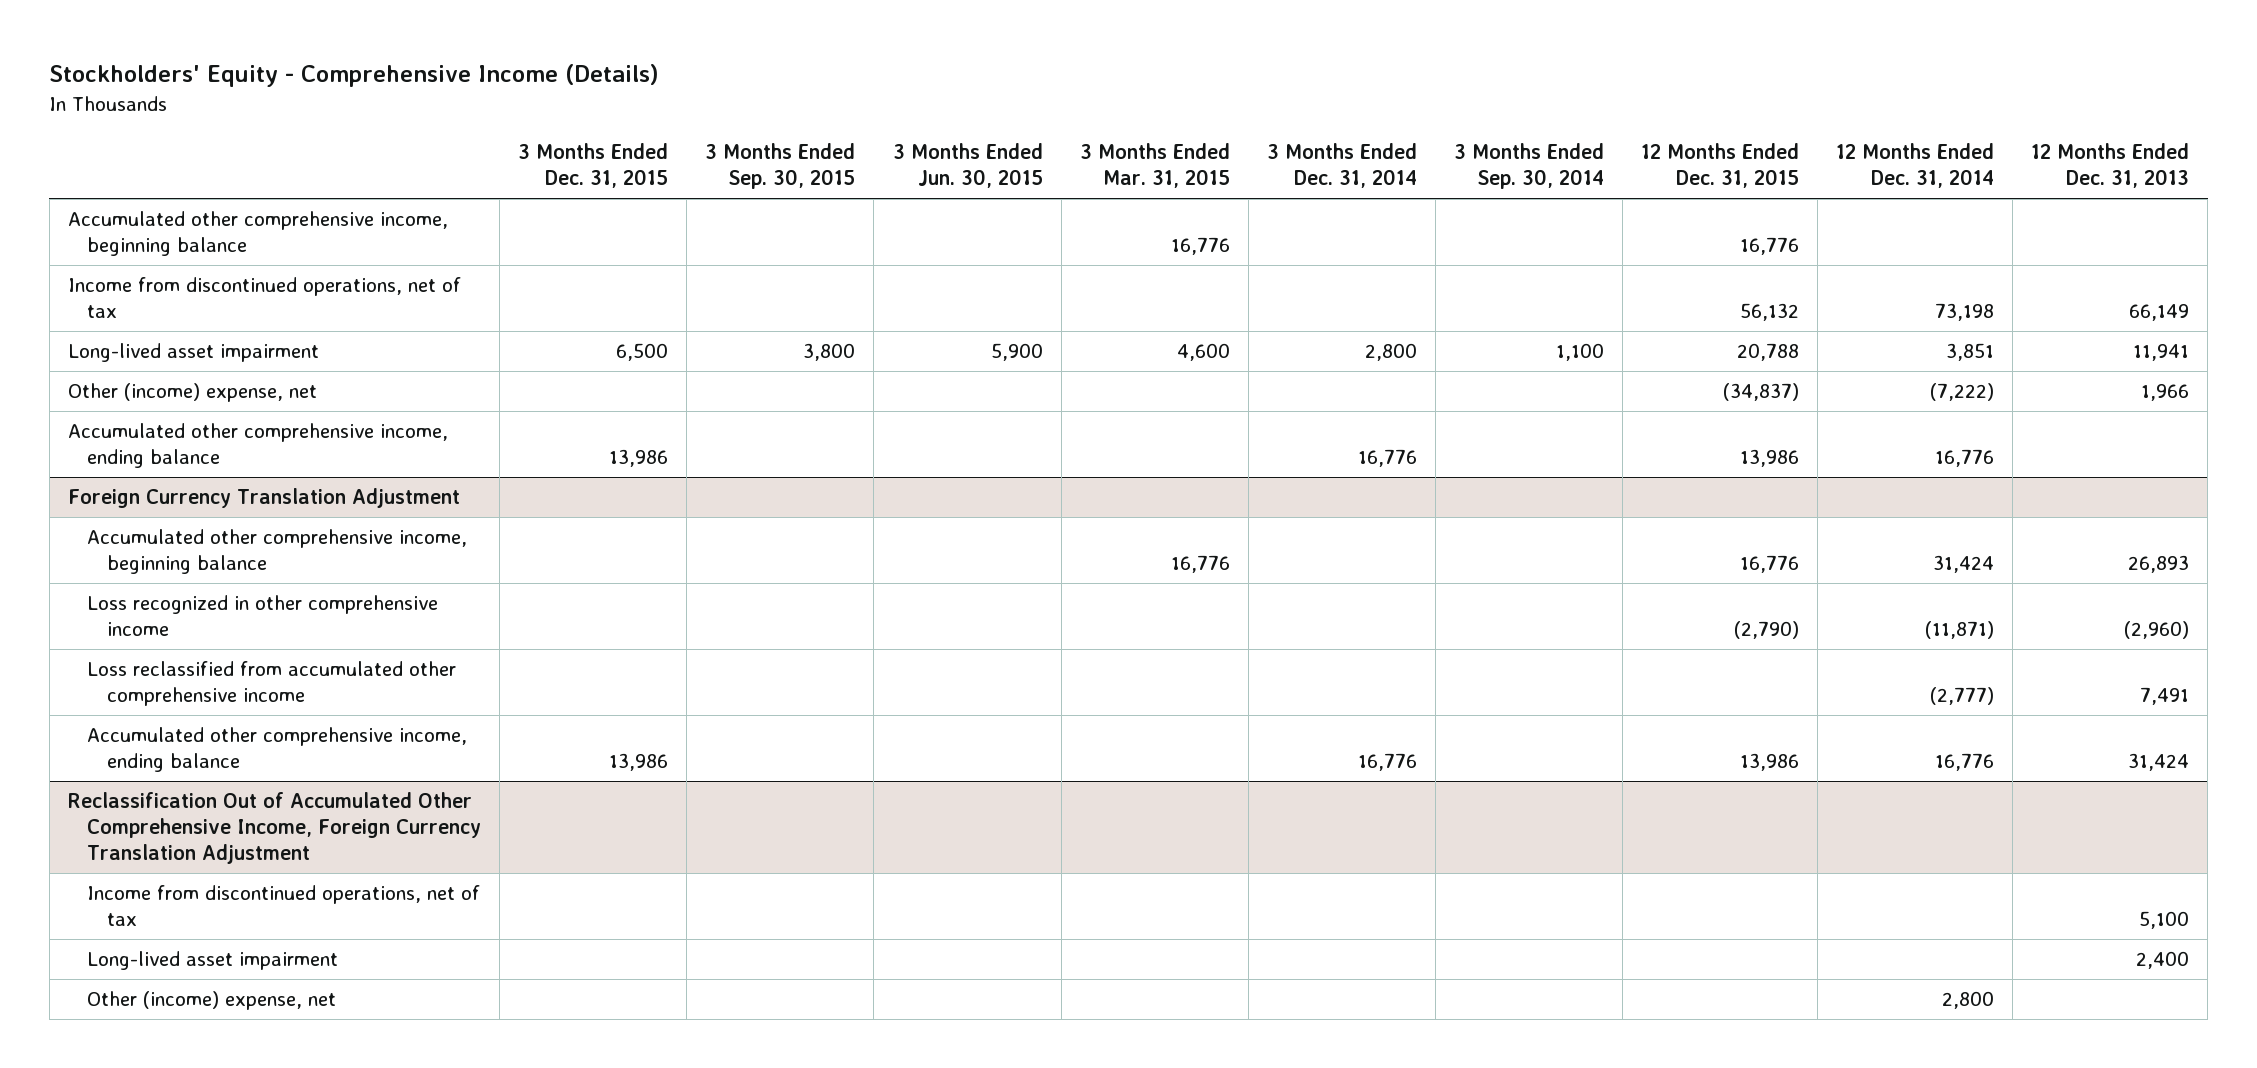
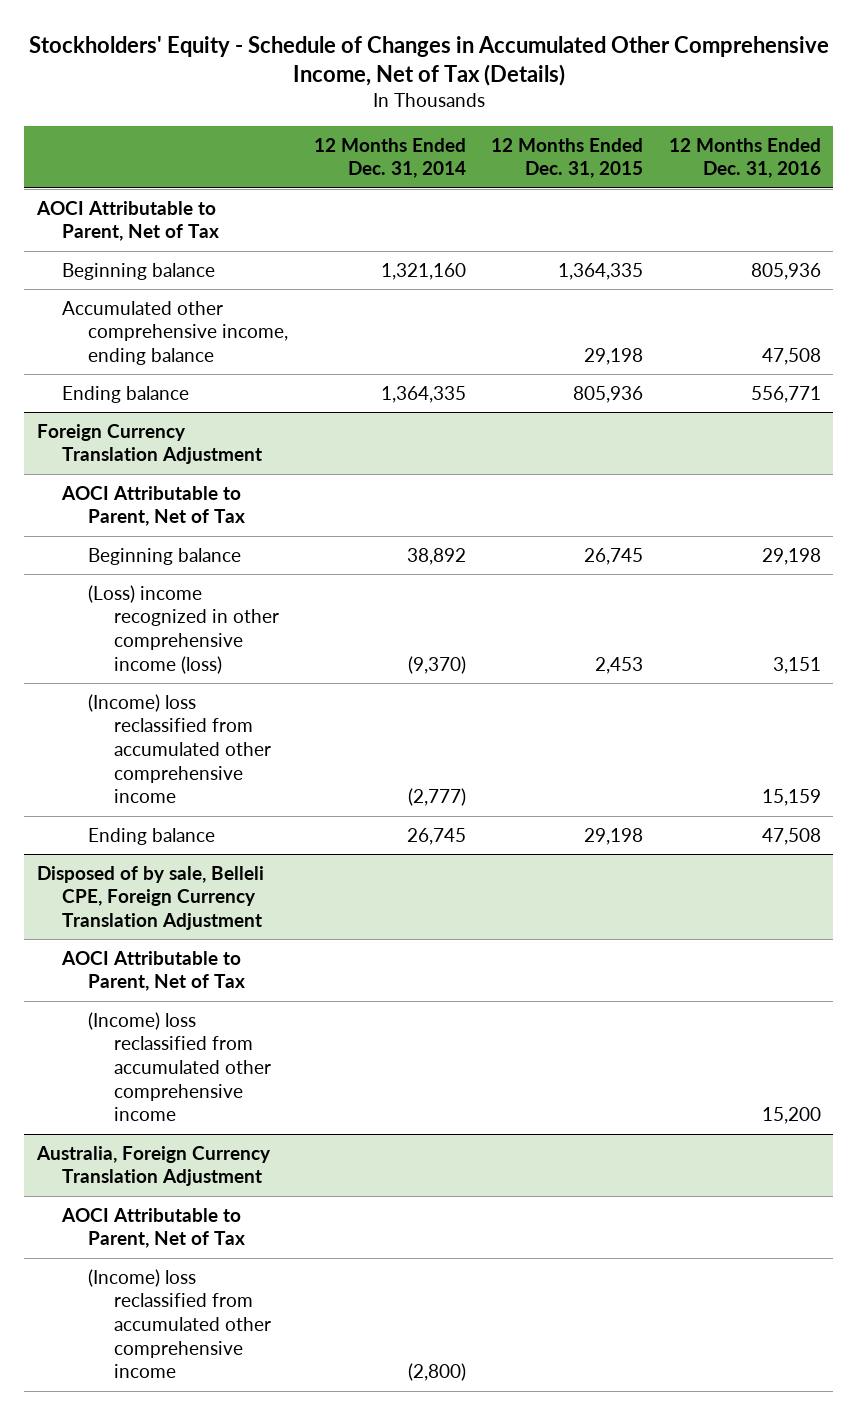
[49,64,660,88] Stockholders' Equity - Comprehensive Income (Details) -> [28,35,829,86] Stockholders' Equity - Schedule of Changes in Accumulated Other Comprehensive Income, Net of Tax (Details)
[518,143,669,189] 3 Months Ended Dec. 31, 2015 -> none
[705,143,856,190] 3 Months Ended Sep. 30, 2015 -> none
[892,143,1043,189] 3 Months Ended Jun. 30, 2015 -> none
[1079,143,1230,189] 3 Months Ended Mar. 31, 2015 -> none
[1266,143,1417,189] 3 Months Ended Dec. 31, 2014 -> none
[1453,143,1604,190] 3 Months Ended Sep. 30, 2014 -> none
[2031,143,2190,189] 12 Months Ended Dec. 31, 2013 -> none
none -> [668,137,821,179] 12 Months Ended Dec. 31, 2016
[67,277,461,319] Income from discontinued operations, net of tax -> none
[67,343,319,363] Long-lived asset impairment -> none
[67,383,317,403] Other (income) expense, net -> none
[67,423,448,469] Accumulated other comprehensive income, ending balance -> none
none -> [35,200,220,242] AOCI Attributable to Parent, Net of Tax
none -> [62,262,216,280] Beginning balance
[67,211,448,257] Accumulated other comprehensive income, beginning balance -> [62,300,289,366] Accumulated other comprehensive income, ending balance
[1740,237,1800,256] 16,776 -> [584,348,644,366] 29,198
none -> [62,385,190,403] Ending balance
[87,529,468,575] Accumulated other comprehensive income, beginning balance -> none
[87,727,468,773] Accumulated other comprehensive income, ending balance -> none
[67,792,482,865] Reclassification Out of Accumulated Other Comprehensive Income, Foreign Currency Translation Adjustment -> none
[87,885,481,927] Income from discontinued operations, net of tax -> none
[87,951,339,971] Long-lived asset impairment -> none
[87,991,337,1011] Other (income) expense, net -> none
none -> [61,485,246,527] AOCI Attributable to Parent, Net of Tax
none -> [88,547,242,565] Beginning balance
[87,595,439,637] Loss recognized in other comprehensive income -> [88,584,279,674] (Loss) income recognized in other comprehensive income (loss)
[1734,621,1800,640] (2,790) -> [595,656,644,674] 2,453
[1925,621,1995,640] (11,871) -> [407,655,466,674] (9,370)
[87,661,457,707] Loss reclassified from accumulated other comprehensive income -> [88,693,271,804] (Income) loss reclassified from accumulated other comprehensive income
none -> [88,827,216,845] Ending balance
none -> [36,865,264,931] Disposed of by sale, Belleli CPE, Foreign Currency Translation Adjustment
none -> [61,950,246,992] AOCI Attributable to Parent, Net of Tax
none -> [88,1011,271,1122] (Income) loss reclassified from accumulated other comprehensive income
none -> [35,1145,271,1187] Australia, Foreign Currency Translation Adjustment
none -> [61,1207,246,1249] AOCI Attributable to Parent, Net of Tax
none -> [88,1268,271,1379] (Income) loss reclassified from accumulated other comprehensive income

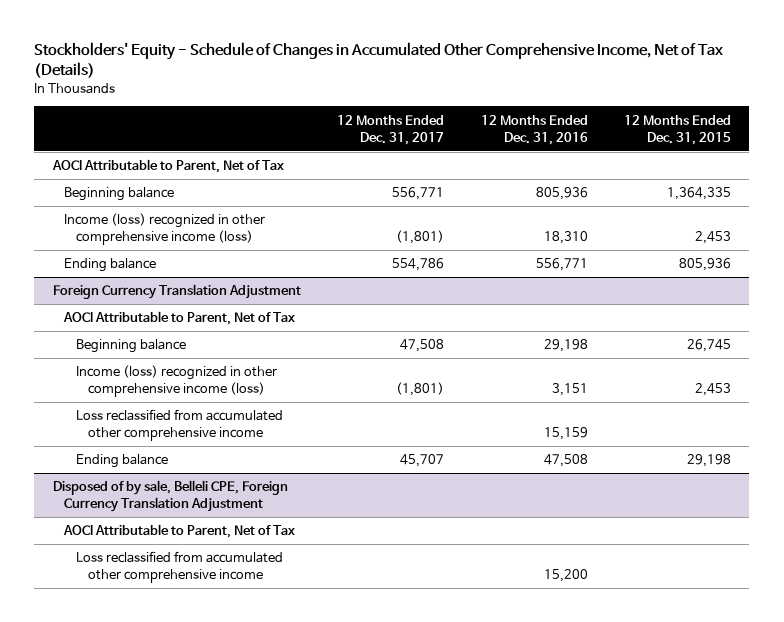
[313,137,466,179] 12 Months Ended Dec. 31, 2014 -> none
none -> [337,114,445,145] 12 Months Ended Dec. 31, 2017
[62,300,289,366] Accumulated other comprehensive income, ending balance -> none
none -> [64,213,266,246] Income (loss) recognized in other comprehensive income (loss)
[88,584,279,674] (Loss) income recognized in other comprehensive income (loss) -> [75,365,277,398] Income (loss) recognized in other comprehensive income (loss)
[88,693,271,804] (Income) loss reclassified from accumulated other comprehensive income -> [75,409,283,442] Loss reclassified from accumulated other comprehensive income
[35,1145,271,1187] Australia, Foreign Currency Translation Adjustment -> none
[61,1207,246,1249] AOCI Attributable to Parent, Net of Tax -> none
[88,1268,271,1379] (Income) loss reclassified from accumulated other comprehensive income -> none
[88,1011,271,1122] (Income) loss reclassified from accumulated other comprehensive income -> [75,551,283,584] Loss reclassified from accumulated other comprehensive income

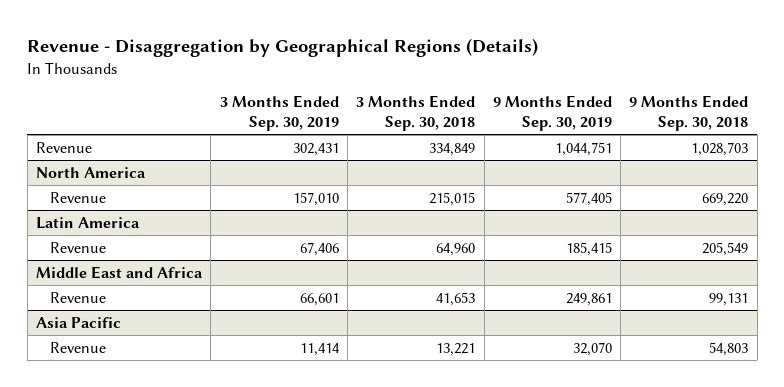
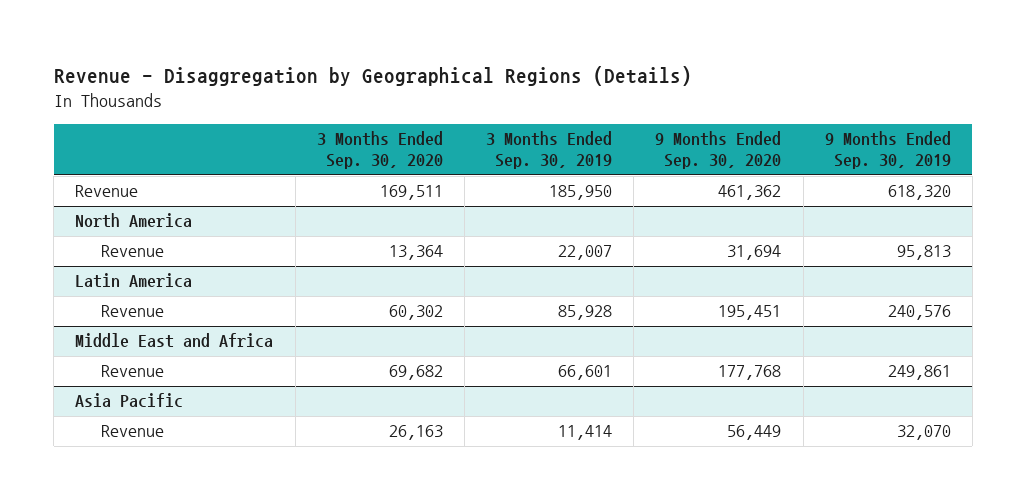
[356,95,476,131] 3 Months Ended Sep. 30, 2018 -> none
[629,95,749,131] 9 Months Ended Sep. 30, 2018 -> none
none -> [316,131,443,170] 3 Months Ended Sep. 30, 2020
none -> [655,131,782,170] 9 Months Ended Sep. 30, 2020
[292,142,339,156] 302,431 -> [549,185,613,201] 185,950
[554,141,612,156] 1,044,751 -> [887,185,951,201] 618,320
[292,191,339,206] 157,010 -> [558,245,613,261] 22,007
[565,191,612,206] 577,405 -> [896,245,951,261] 95,813
[299,241,339,256] 67,406 -> [558,305,613,321] 85,928
[565,241,612,256] 185,415 -> [887,305,951,321] 240,576

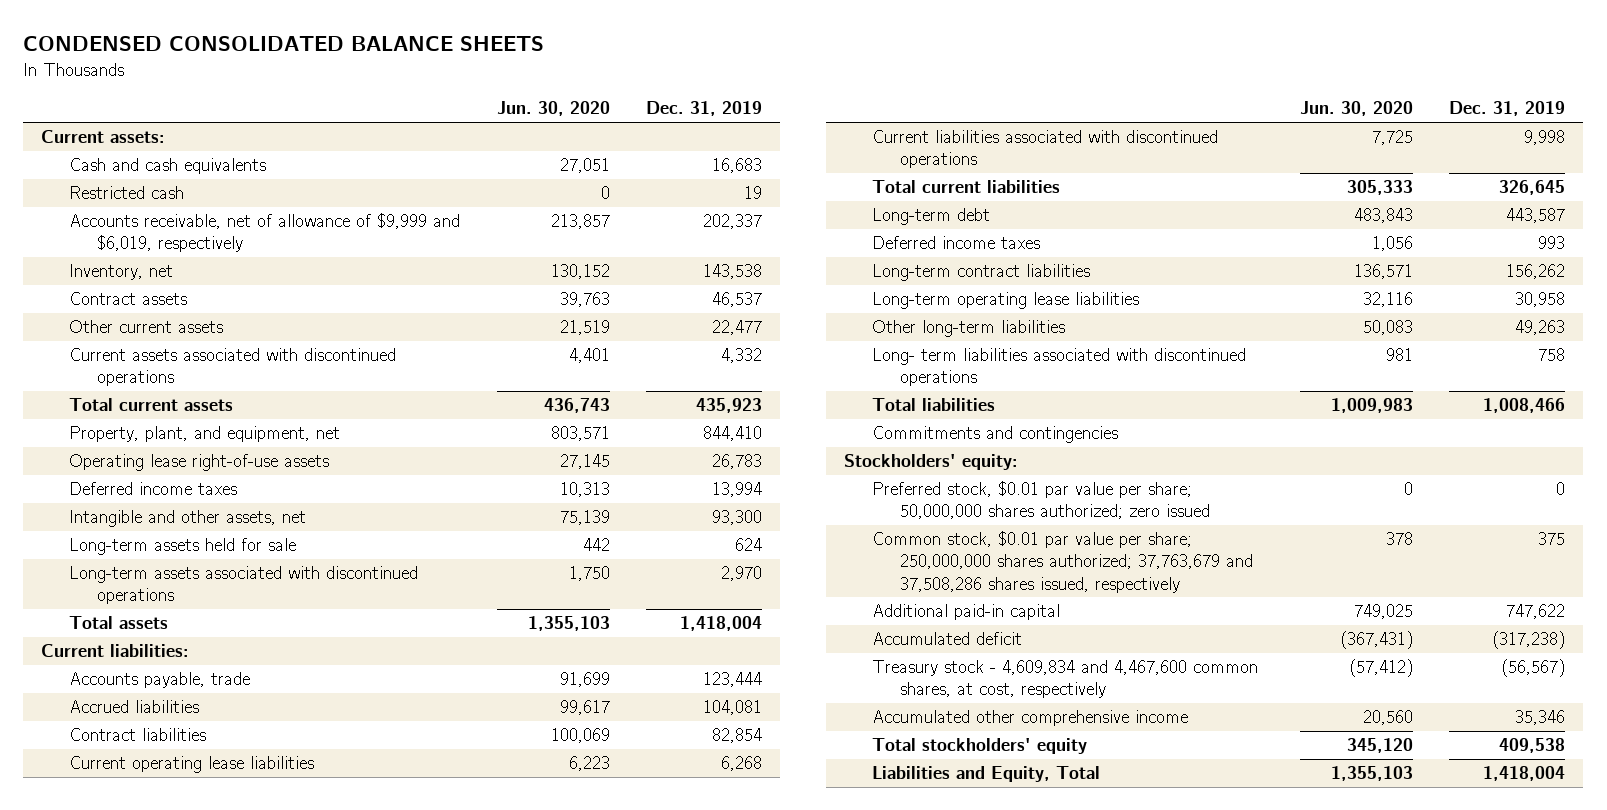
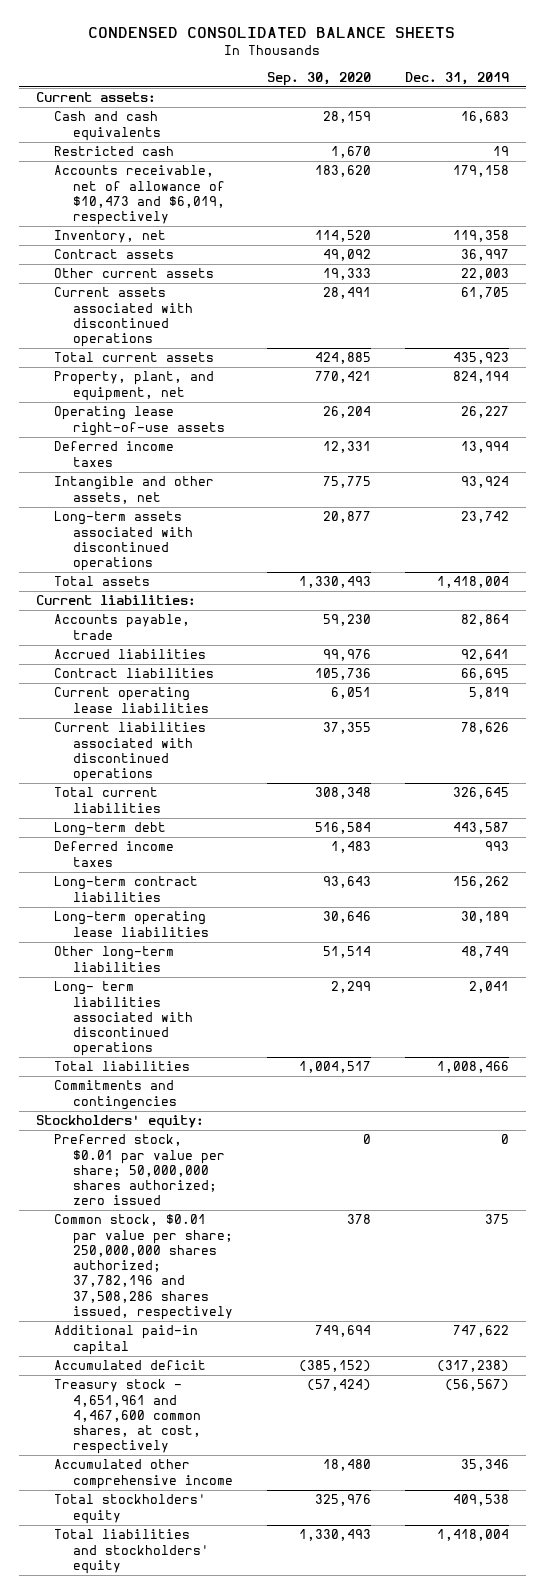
[496,101,610,117] Jun. 30, 2020 -> none
none -> [266,71,371,86] Sep. 30, 2020
[69,213,461,253] Accounts receivable, net of allowance of $9,999 and $6,019, respectively -> [54,165,225,226] Accounts receivable, net of allowance of $10,473 and $6,019, respectively
[703,214,763,230] 202,337 -> [452,165,509,178] 179,158
[703,264,763,280] 143,538 -> [452,230,509,243] 119,358
[712,292,763,308] 46,537 -> [460,249,509,262] 36,997
[712,320,763,336] 22,477 -> [460,268,509,281] 22,003
[721,348,763,364] 4,332 -> [460,287,509,300] 61,705
[703,426,763,442] 844,410 -> [452,371,509,384] 824,194
[712,454,763,470] 26,783 -> [460,406,509,419] 26,227
[69,538,297,556] Long-term assets held for sale -> none
[712,510,763,526] 93,300 -> [460,476,509,489] 93,924
[721,566,763,582] 2,970 -> [460,511,509,524] 23,742
[703,672,763,688] 123,444 -> [460,614,509,627] 82,864
[703,700,763,716] 104,081 -> [460,649,509,662] 92,641
[712,728,763,744] 82,854 -> [460,668,509,681] 66,695
[721,756,763,772] 6,268 -> [468,687,509,700] 5,819
[1524,130,1566,146] 9,998 -> [460,722,509,735] 78,626
[1515,292,1566,308] 30,958 -> [460,911,509,924] 30,189
[1515,320,1566,336] 49,263 -> [460,946,509,959] 48,749
[1538,348,1566,362] 758 -> [468,981,509,994] 2,041
[872,531,1254,593] Common stock, $0.01 par value per share; 250,000,000 shares authorized; 37,763,679 and 37,508,286 shares issued, respectively -> [54,1214,233,1320] Common stock, $0.01 par value per share; 250,000,000 shares authorized; 37,782,196 and 37,508,286 shares issued, respectively
[872,660,1259,699] Treasury stock - 4,609,834 and 4,467,600 common shares, at cost, respectively -> [54,1379,201,1455] Treasury stock - 4,651,961 and 4,467,600 common shares, at cost, respectively
[872,766,1101,783] Liabilities and Equity, Total -> [54,1529,209,1574] Total liabilities and stockholders' equity

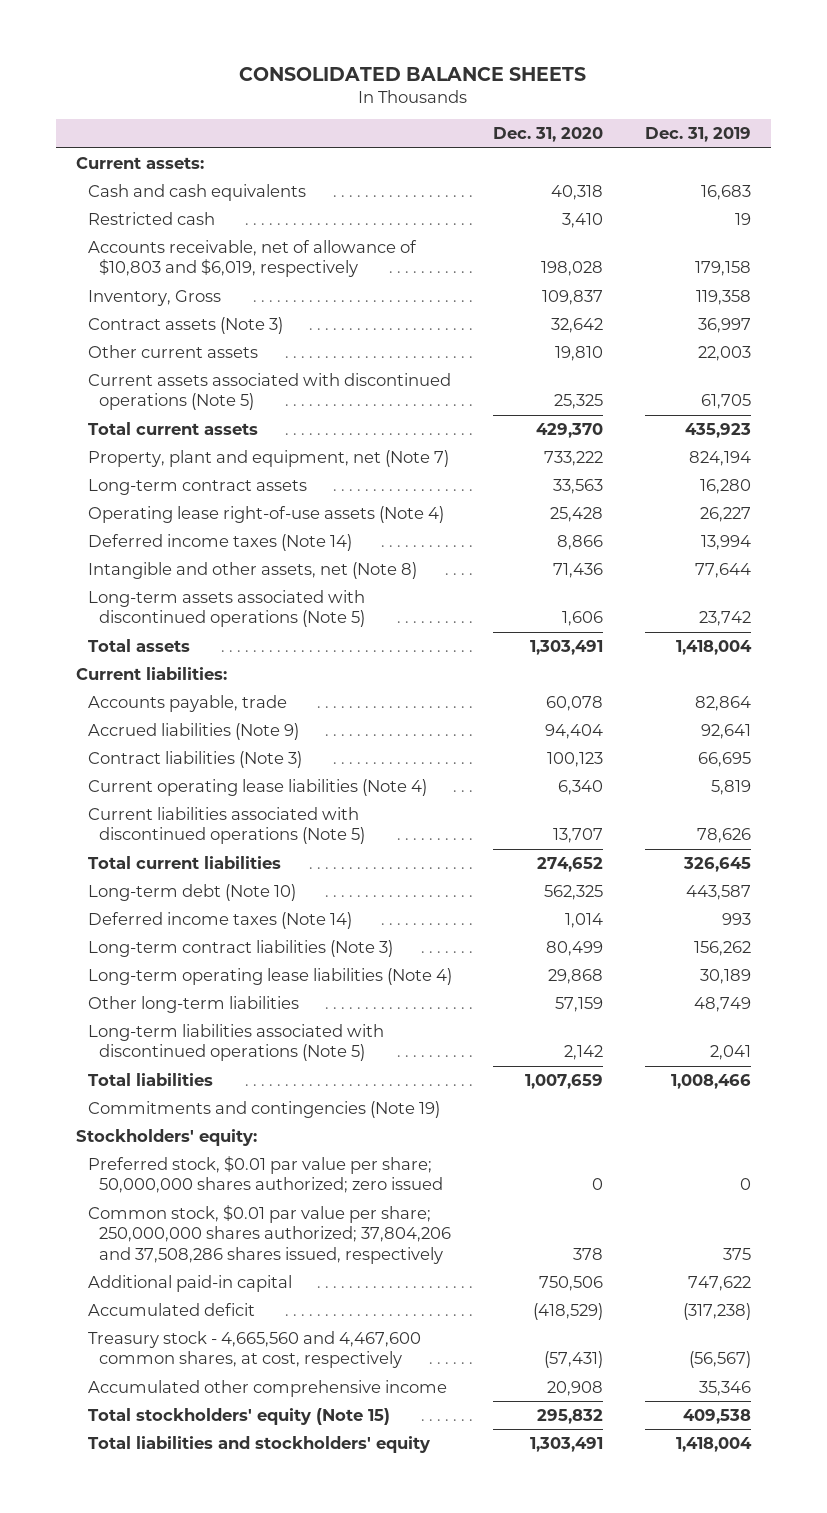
[88,26,456,38] CONDENSED CONSOLIDATED BALANCE SHEETS -> [239,66,587,81] CONSOLIDATED BALANCE SHEETS
[266,71,371,86] Sep. 30, 2020 -> none
none -> [493,127,604,143] Dec. 31, 2020
[54,165,225,226] Accounts receivable, net of allowance of $10,473 and $6,019, respectively -> [87,239,417,278] Accounts receivable, net of allowance of $10,803 and $6,019, respectively
[54,230,167,244] Inventory, net -> [87,289,221,306] Inventory, Gross
[54,249,175,260] Contract assets -> [87,316,283,334] Contract assets (Note 3)
[54,287,193,348] Current assets associated with discontinued operations -> [87,372,451,411] Current assets associated with discontinued operations (Note 5)
[54,371,215,401] Property, plant, and equipment, net -> [87,449,449,467] Property, plant and equipment, net (Note 7)
none -> [87,478,307,495] Long-term contract assets
[54,406,225,436] Operating lease right-of-use assets -> [87,505,444,523] Operating lease right-of-use assets (Note 4)
[54,441,175,467] Deferred income taxes -> [87,533,352,551] Deferred income taxes (Note 14)
[54,476,215,504] Intangible and other assets, net -> [87,561,417,579] Intangible and other assets, net (Note 8)
[460,476,509,489] 93,924 -> [694,562,751,578] 77,644
[54,511,193,572] Long-term assets associated with discontinued operations -> [87,589,366,628] Long-term assets associated with discontinued operations (Note 5)
[54,649,207,660] Accrued liabilities -> [87,722,299,740] Accrued liabilities (Note 9)
[54,668,215,679] Contract liabilities -> [87,750,302,768] Contract liabilities (Note 3)
[54,687,209,713] Current operating lease liabilities -> [87,778,427,796] Current operating lease liabilities (Note 4)
[54,722,207,783] Current liabilities associated with discontinued operations -> [87,806,366,845] Current liabilities associated with discontinued operations (Note 5)
[54,822,167,837] Long-term debt -> [87,883,296,901] Long-term debt (Note 10)
[54,841,175,867] Deferred income taxes -> [87,911,352,929] Deferred income taxes (Note 14)
[54,876,199,902] Long-term contract liabilities -> [87,939,393,957] Long-term contract liabilities (Note 3)
[54,911,209,937] Long-term operating lease liabilities -> [87,967,452,985] Long-term operating lease liabilities (Note 4)
[54,981,193,1057] Long- term liabilities associated with discontinued operations -> [87,1023,384,1062] Long-term liabilities associated with discontinued operations (Note 5)
[54,1080,177,1110] Commitments and contingencies -> [87,1100,440,1118] Commitments and contingencies (Note 19)
[54,1214,233,1320] Common stock, $0.01 par value per share; 250,000,000 shares authorized; 37,782,196 and 37,508,286 shares issued, respectively -> [87,1204,452,1264] Common stock, $0.01 par value per share; 250,000,000 shares authorized; 37,804,206 and 37,508,286 shares issued, respectively
[54,1379,201,1455] Treasury stock - 4,651,961 and 4,467,600 common shares, at cost, respectively -> [87,1330,421,1369] Treasury stock - 4,665,560 and 4,467,600 common shares, at cost, respectively
[54,1494,207,1524] Total stockholders' equity -> [87,1407,390,1425] Total stockholders' equity (Note 15)

